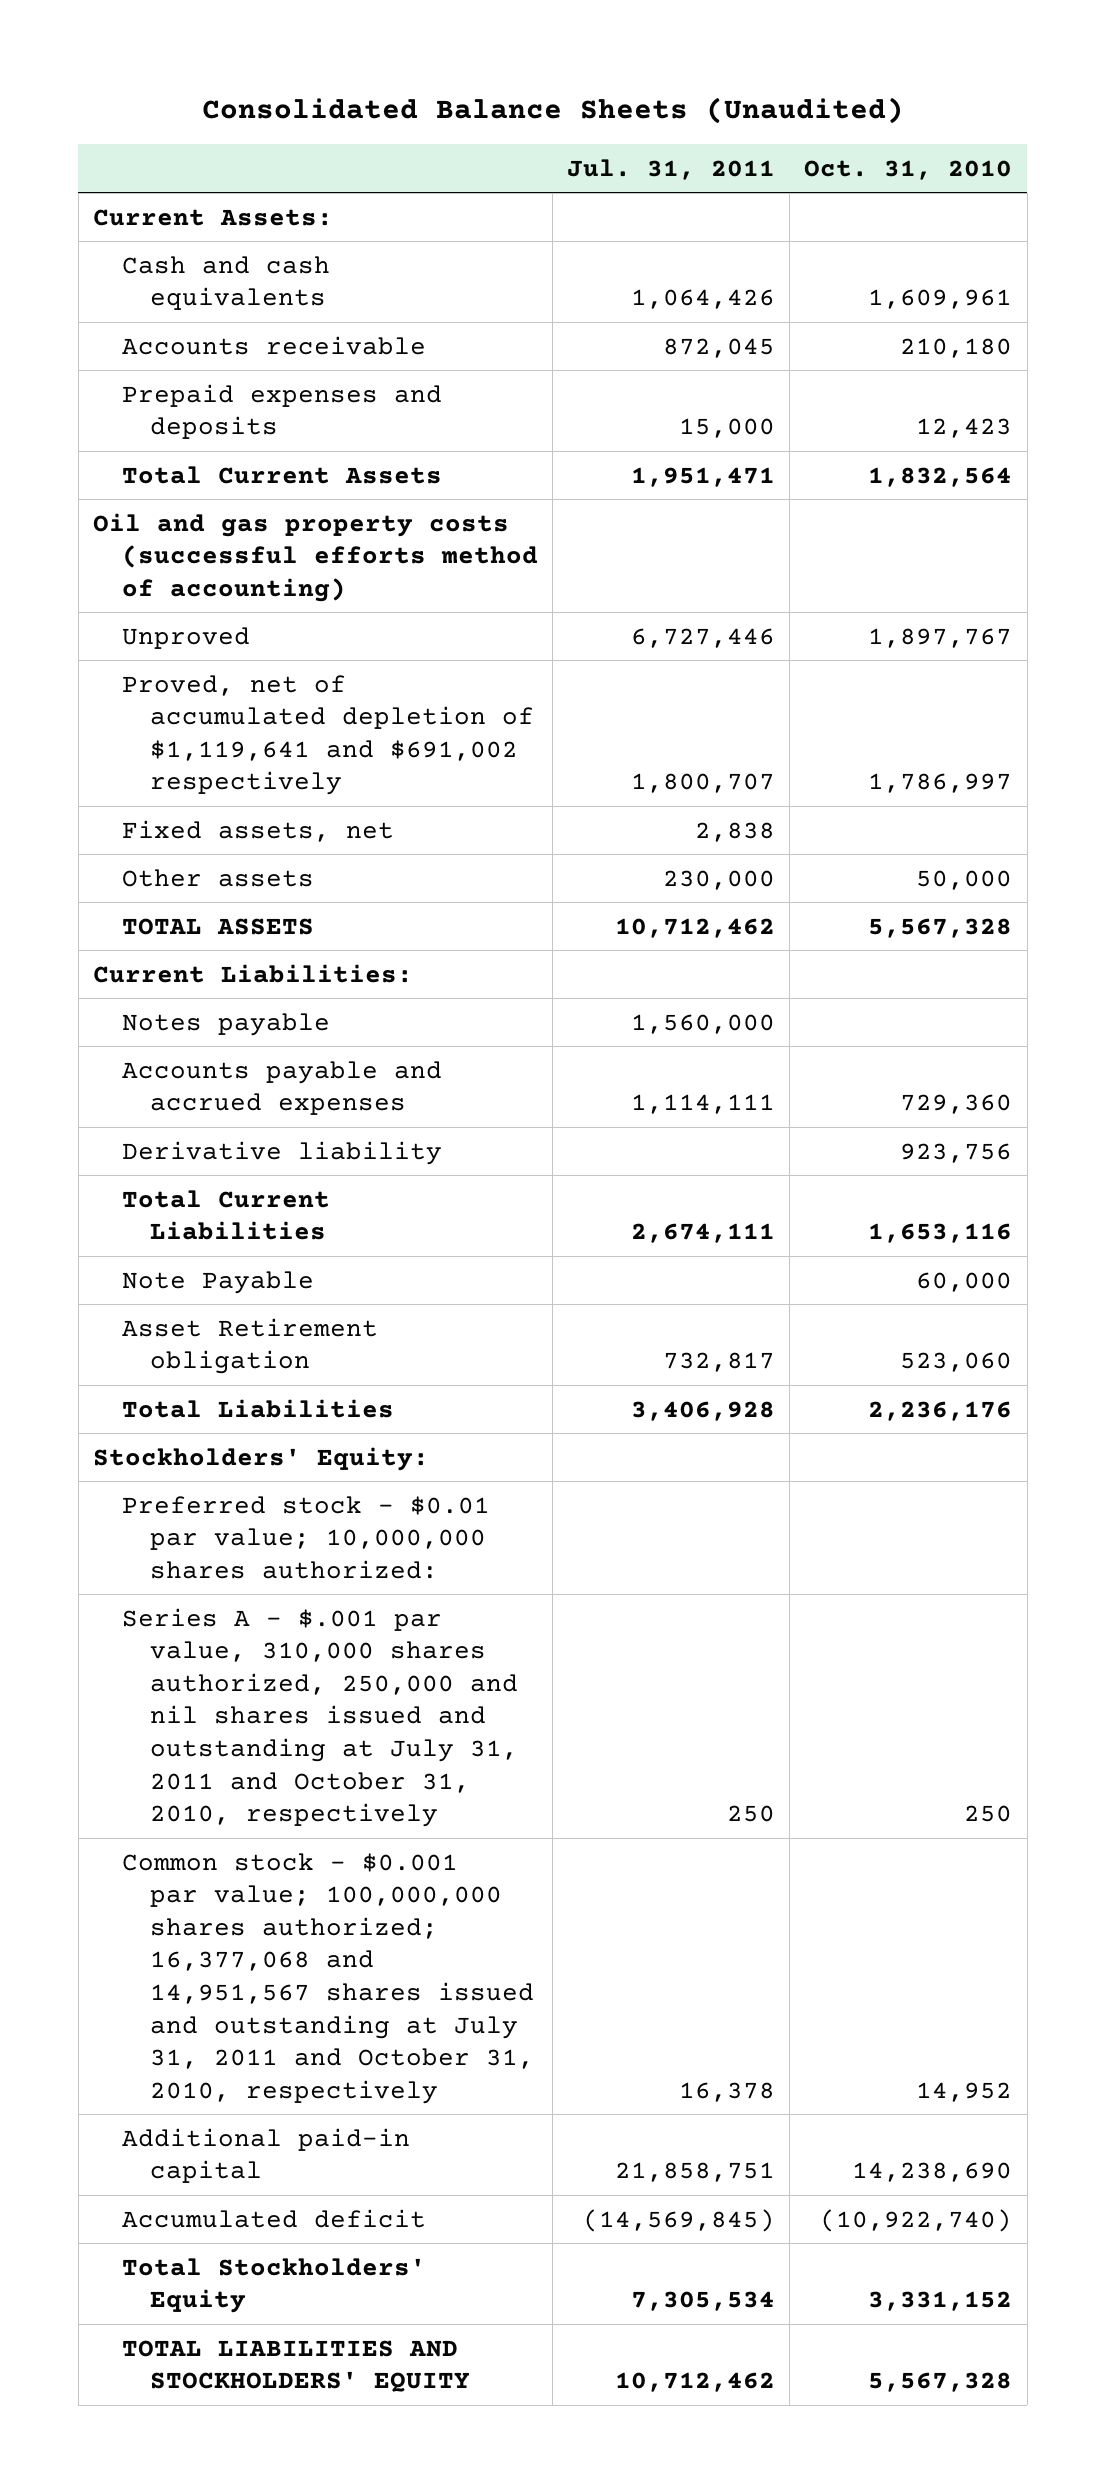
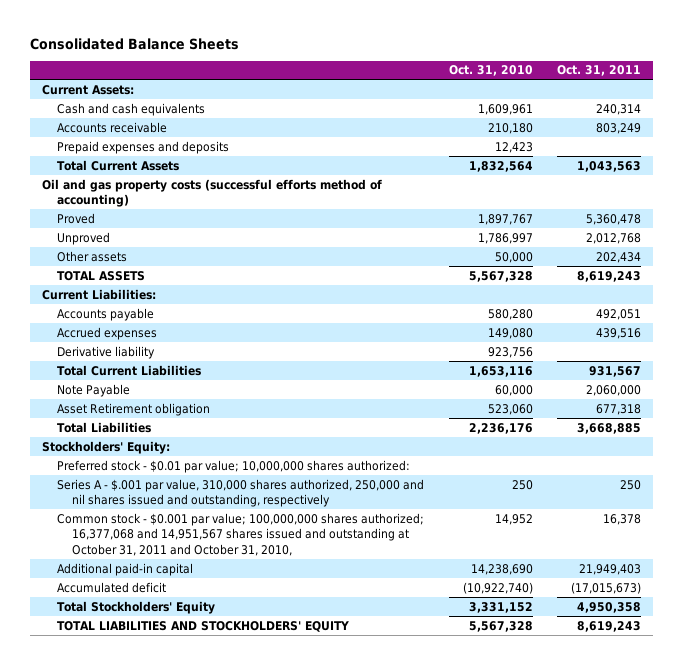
[201,97,904,125] Consolidated Balance Sheets (Unaudited) -> [30,37,240,50] Consolidated Balance Sheets
[566,158,775,180] Jul. 31, 2011 -> none
none -> [556,65,641,77] Oct. 31, 2011
[121,674,534,796] Proved, net of accumulated depletion of $1,119,641 and $691,002 respectively -> none
[121,819,394,842] Fixed assets, net -> none
none -> [57,212,96,224] Proved
[868,627,1013,648] 1,897,767 -> [477,232,533,244] 1,786,997
[121,1012,330,1036] Notes payable -> none
[121,1060,442,1116] Accounts payable and accrued expenses -> none
none -> [57,307,155,321] Accounts payable
none -> [57,326,158,340] Accrued expenses
[121,1607,518,1828] Series A - $.001 par value, 310,000 shares authorized, 250,000 and nil shares issued and outstanding at July 31, 2011 and October 31, 2010, respectively -> [57,478,425,508] Series A - $.001 par value, 310,000 shares authorized, 250,000 and nil shares issued and outstanding, respectively
[121,1852,534,2104] Common stock - $0.001 par value; 100,000,000 shares authorized; 16,377,068 and 14,951,567 shares issued and outstanding at July 31, 2011 and October 31, 2010, respectively -> [57,512,425,556] Common stock - $0.001 par value; 100,000,000 shares authorized; 16,377,068 and 14,951,567 shares issued and outstanding at October 31, 2011 and October 31, 2010,

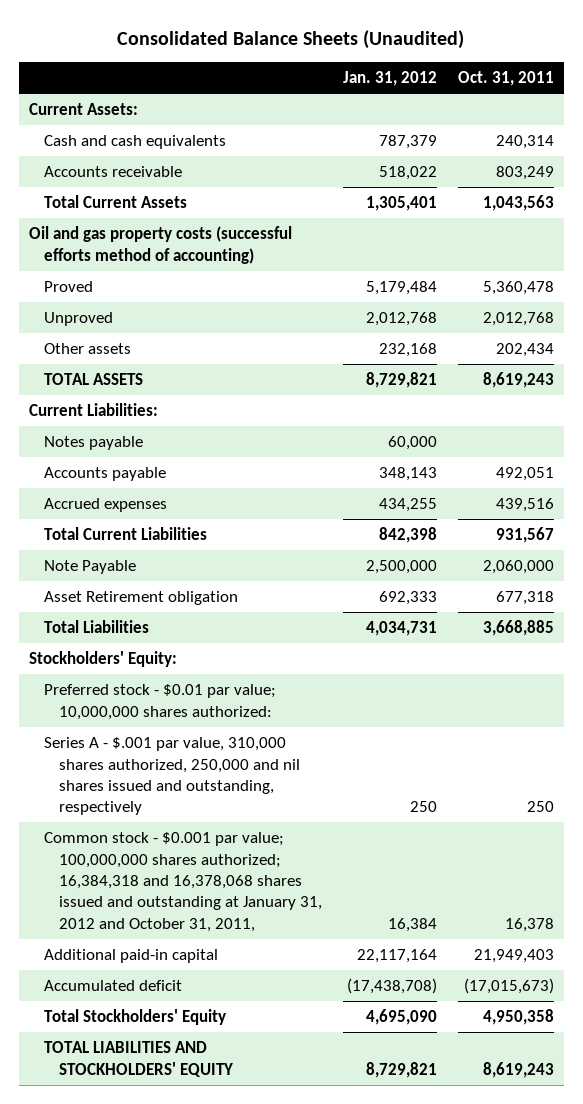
[30,37,240,50] Consolidated Balance Sheets -> [117,29,465,49] Consolidated Balance Sheets (Unaudited)
[448,65,533,77] Oct. 31, 2010 -> none
none -> [342,71,437,87] Jan. 31, 2012
[57,140,230,154] Prepaid expenses and deposits -> none
none -> [44,436,144,451] Notes payable
[57,345,156,359] Derivative liability -> none
[57,512,425,556] Common stock - $0.001 par value; 100,000,000 shares authorized; 16,377,068 and 14,951,567 shares issued and outstanding at October 31, 2011 and October 31, 2010, -> [44,832,322,932] Common stock - $0.001 par value; 100,000,000 shares authorized; 16,384,318 and 16,378,068 shares issued and outstanding at January 31, 2012 and October 31, 2011,

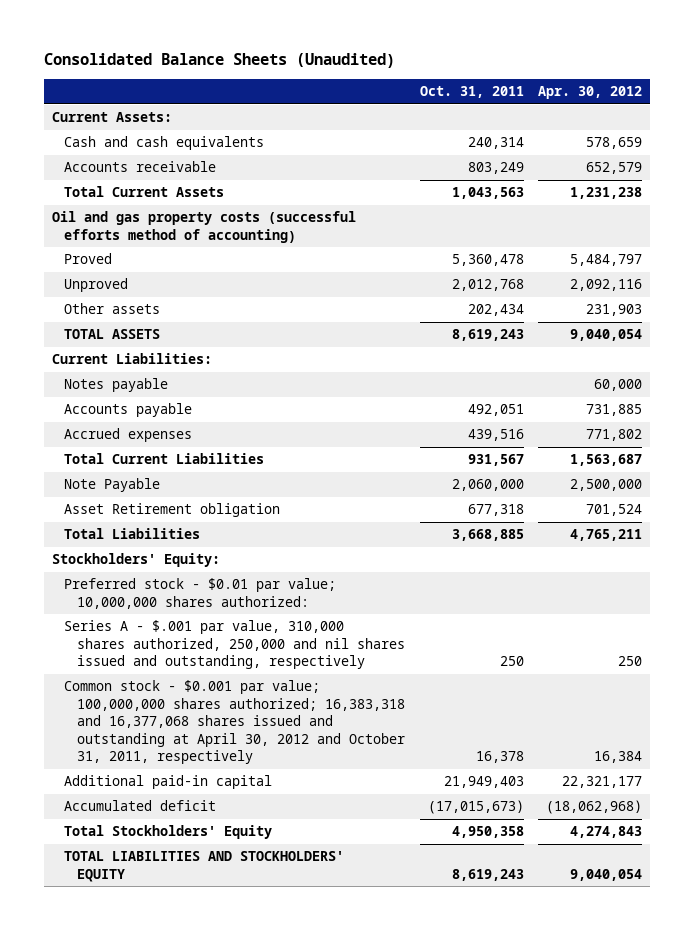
[342,71,437,87] Jan. 31, 2012 -> none
none -> [538,86,643,100] Apr. 30, 2012
[44,832,322,932] Common stock - $0.001 par value; 100,000,000 shares authorized; 16,384,318 and 16,378,068 shares issued and outstanding at January 31, 2012 and October 31, 2011, -> [64,680,406,764] Common stock - $0.001 par value; 100,000,000 shares authorized; 16,383,318 and 16,377,068 shares issued and outstanding at April 30, 2012 and October 31, 2011, respectively

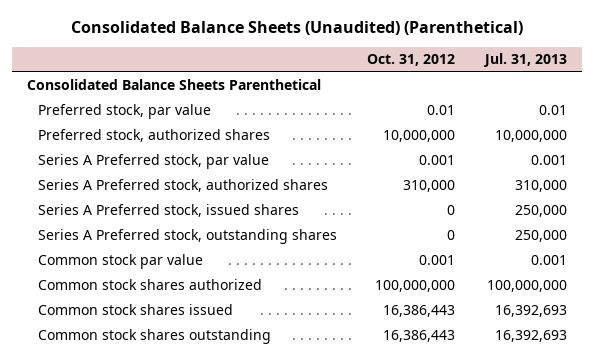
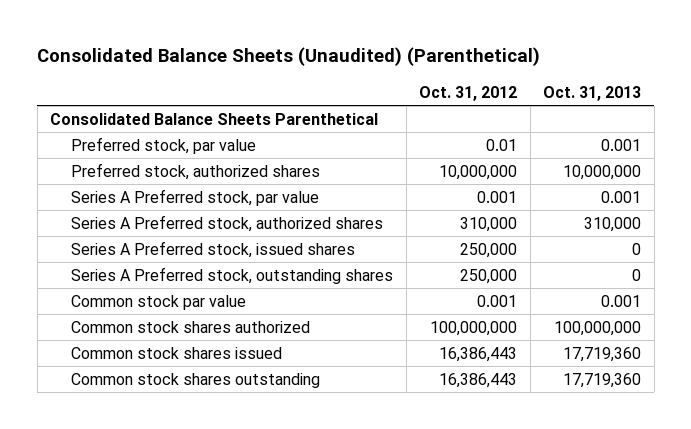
[482,53,567,68] Jul. 31, 2013 -> none
none -> [543,85,642,101] Oct. 31, 2013
[446,205,455,216] 0 -> [460,242,518,258] 250,000
[446,230,455,241] 0 -> [460,268,518,284] 250,000

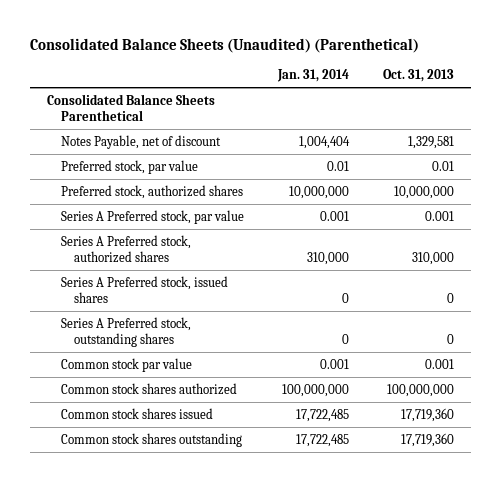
[419,85,518,101] Oct. 31, 2012 -> none
none -> [276,69,349,83] Jan. 31, 2014
none -> [60,134,221,149] Notes Payable, net of discount
[601,138,642,151] 0.001 -> [431,160,454,171] 0.01

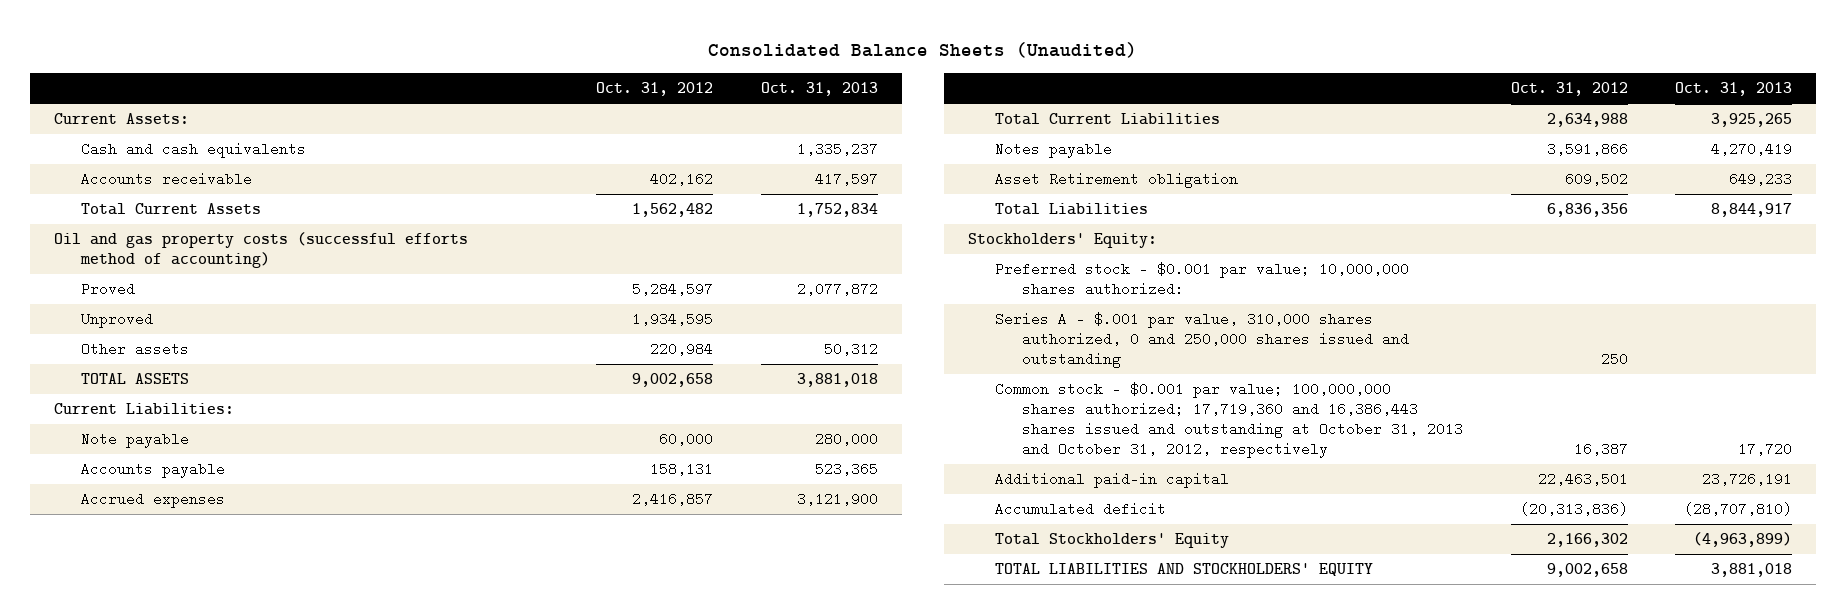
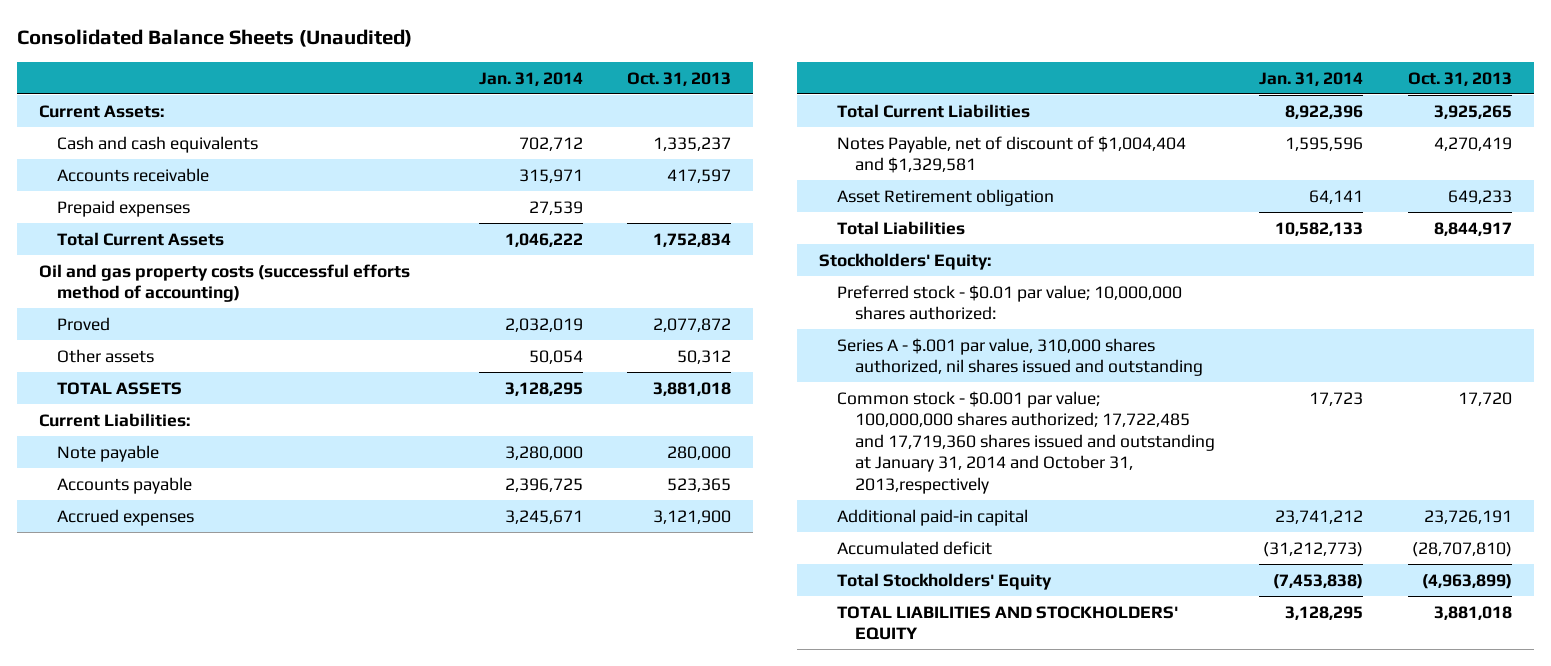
[596,82,714,97] Oct. 31, 2012 -> none
none -> [479,71,584,86] Jan. 31, 2014
none -> [57,199,191,217] Prepaid expenses
[80,312,153,329] Unproved -> none
[994,142,1112,159] Notes payable -> [837,135,1187,174] Notes Payable, net of discount of $1,004,404 and $1,329,581
[994,262,1409,297] Preferred stock - $0.001 par value; 10,000,000 shares authorized: -> [837,284,1183,321] Preferred stock - $0.01 par value; 10,000,000 shares authorized:
[994,312,1409,369] Series A - $.001 par value, 310,000 shares authorized, 0 and 250,000 shares issued and outstanding -> [837,337,1204,377] Series A - $.001 par value, 310,000 shares authorized, nil shares issued and outstanding
[994,382,1463,458] Common stock - $0.001 par value; 100,000,000 shares authorized; 17,719,360 and 16,386,443 shares issued and outstanding at October 31, 2013 and October 31, 2012, respectively -> [837,390,1216,494] Common stock - $0.001 par value; 100,000,000 shares authorized; 17,722,485 and 17,719,360 shares issued and outstanding at January 31, 2014 and October 31, 2013,respectively

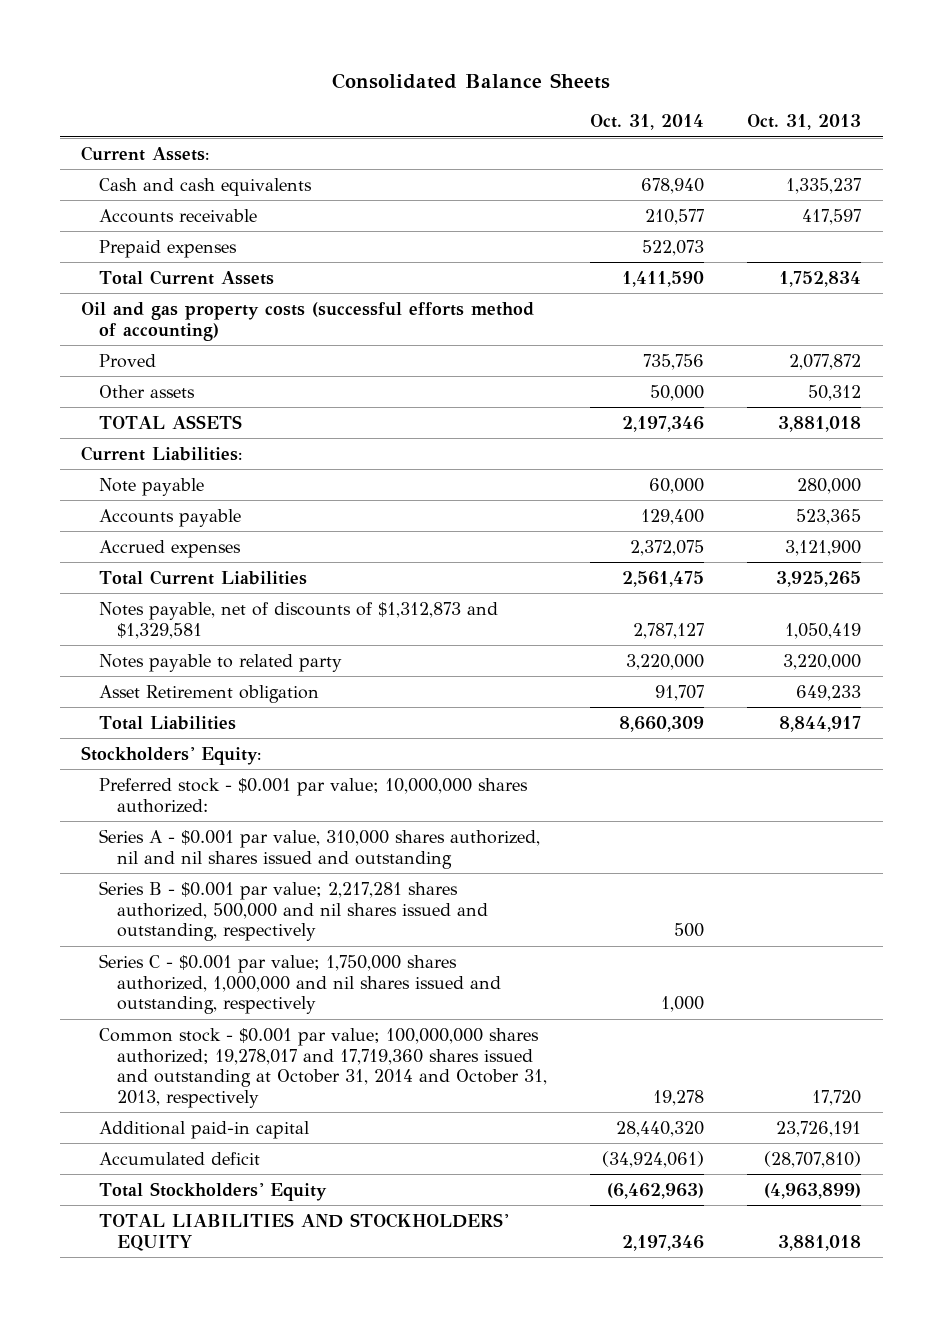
[17,29,413,48] Consolidated Balance Sheets (Unaudited) -> [332,72,611,89] Consolidated Balance Sheets
[479,71,584,86] Jan. 31, 2014 -> none
none -> [590,114,705,131] Oct. 31, 2014
[837,135,1187,174] Notes Payable, net of discount of $1,004,404 and $1,329,581 -> [99,601,499,639] Notes payable, net of discounts of $1,312,873 and $1,329,581
[1433,136,1512,151] 4,270,419 -> [785,622,862,639] 1,050,419
none -> [99,653,343,672] Notes payable to related party
[837,284,1183,321] Preferred stock - $0.01 par value; 10,000,000 shares authorized: -> [99,777,529,813] Preferred stock - $0.001 par value; 10,000,000 shares authorized:
[837,337,1204,377] Series A - $.001 par value, 310,000 shares authorized, nil shares issued and outstanding -> [99,828,541,869] Series A - $0.001 par value, 310,000 shares authorized, nil and nil shares issued and outstanding
none -> [99,880,488,942] Series B - $0.001 par value; 2,217,281 shares authorized, 500,000 and nil shares issued and outstanding, respectively
none -> [99,953,501,1015] Series C - $0.001 par value; 1,750,000 shares authorized, 1,000,000 and nil shares issued and outstanding, respectively
[837,390,1216,494] Common stock - $0.001 par value; 100,000,000 shares authorized; 17,722,485 and 17,719,360 shares issued and outstanding at January 31, 2014 and October 31, 2013,respectively -> [99,1027,547,1108] Common stock - $0.001 par value; 100,000,000 shares authorized; 19,278,017 and 17,719,360 shares issued and outstanding at October 31, 2014 and October 31, 2013, respectively

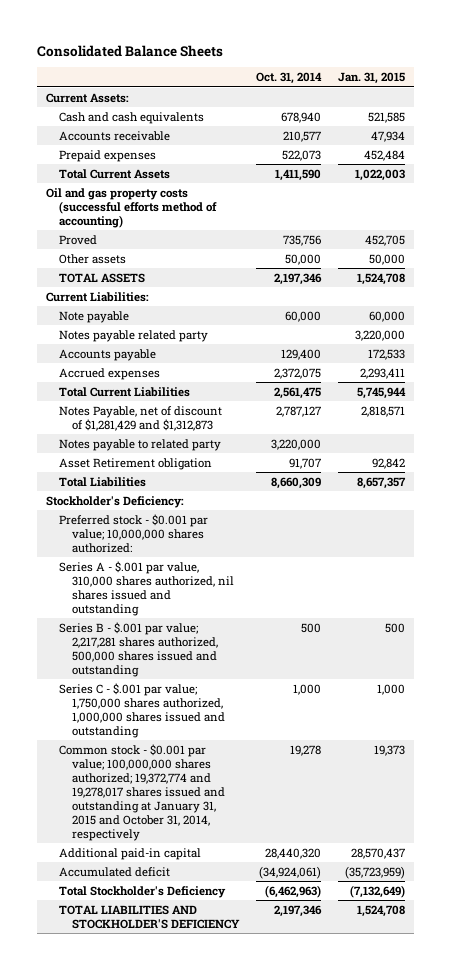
[747,114,862,131] Oct. 31, 2013 -> none
none -> [338,72,406,85] Jan. 31, 2015
none -> [58,329,208,342] Notes payable related party
[99,601,499,639] Notes payable, net of discounts of $1,312,873 and $1,329,581 -> [58,405,222,431] Notes Payable, net of discount of $1,281,429 and $1,312,873
[81,745,262,765] Stockholders' Equity: -> [45,495,184,508] Stockholder's Deficiency:
[99,828,541,869] Series A - $0.001 par value, 310,000 shares authorized, nil and nil shares issued and outstanding -> [58,560,235,616] Series A - $.001 par value, 310,000 shares authorized, nil shares issued and outstanding
[99,880,488,942] Series B - $0.001 par value; 2,217,281 shares authorized, 500,000 and nil shares issued and outstanding, respectively -> [58,621,219,677] Series B - $.001 par value; 2,217,281 shares authorized, 500,000 shares issued and outstanding
[99,953,501,1015] Series C - $0.001 par value; 1,750,000 shares authorized, 1,000,000 and nil shares issued and outstanding, respectively -> [58,682,226,738] Series C - $.001 par value; 1,750,000 shares authorized, 1,000,000 shares issued and outstanding
[99,1027,547,1108] Common stock - $0.001 par value; 100,000,000 shares authorized; 19,278,017 and 17,719,360 shares issued and outstanding at October 31, 2014 and October 31, 2013, respectively -> [58,743,226,841] Common stock - $0.001 par value; 100,000,000 shares authorized; 19,372,774 and 19,278,017 shares issued and outstanding at January 31, 2015 and October 31, 2014, respectively
[99,1181,328,1201] Total Stockholders' Equity -> [58,885,226,898] Total Stockholder's Deficiency
[99,1212,510,1251] TOTAL LIABILITIES AND STOCKHOLDERS' EQUITY -> [58,904,241,929] TOTAL LIABILITIES AND STOCKHOLDER'S DEFICIENCY

